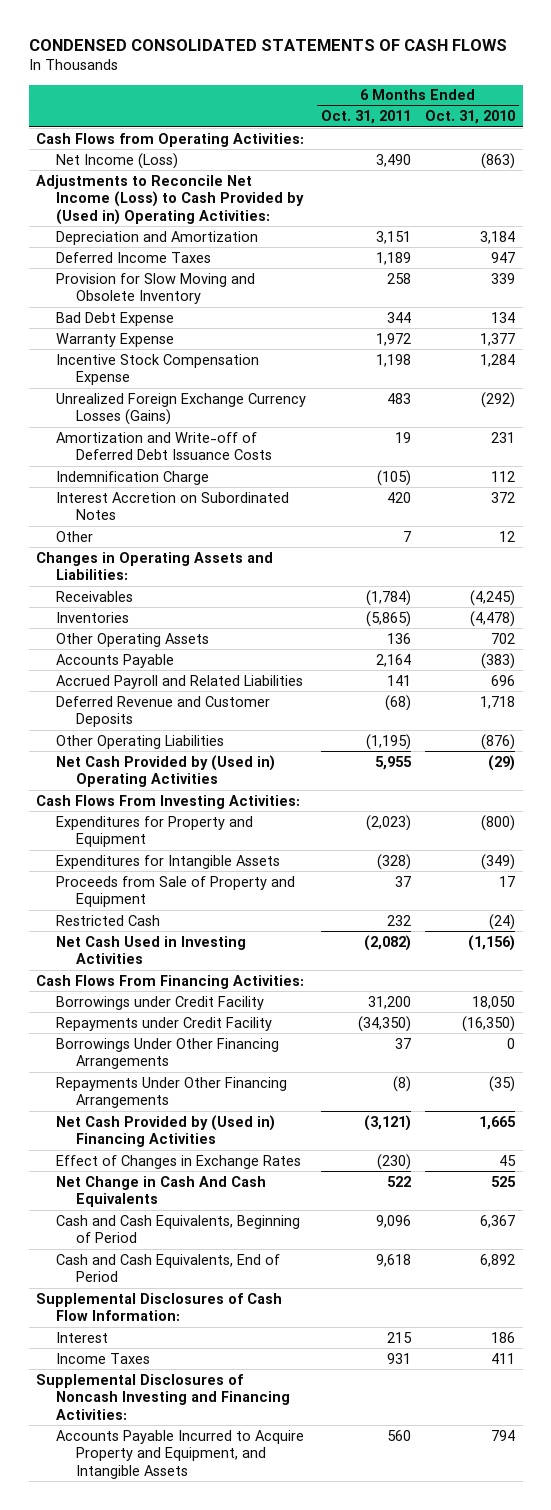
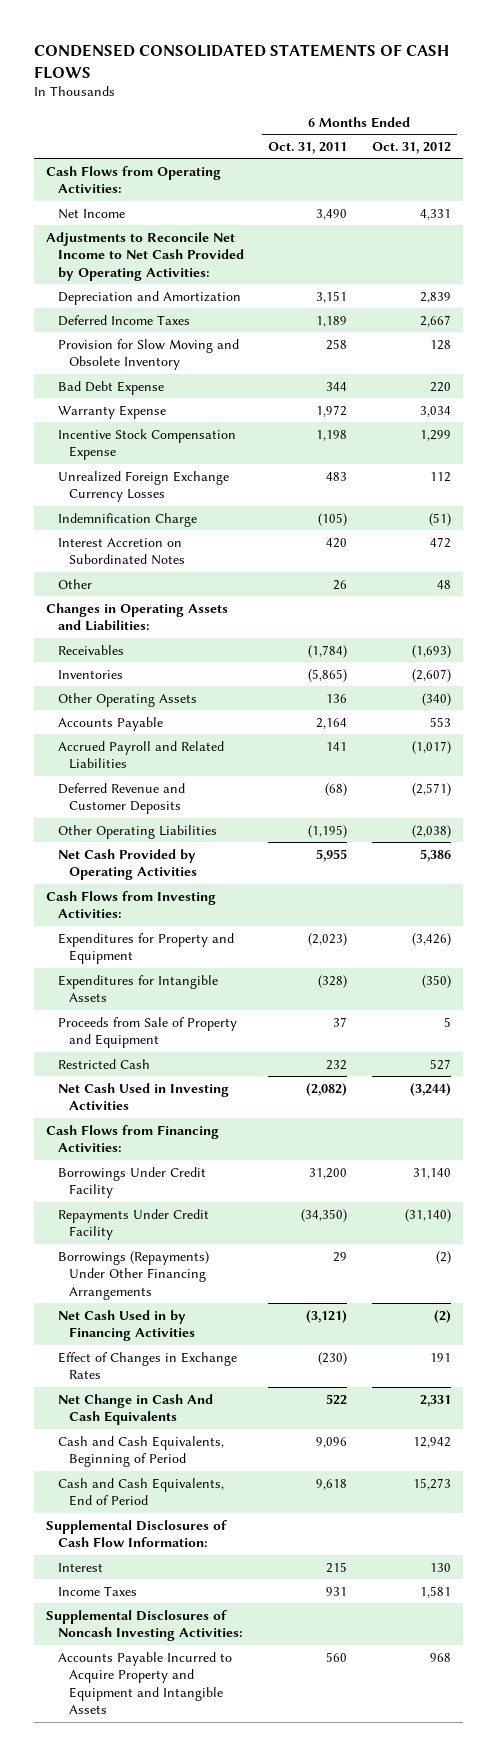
[425,110,516,125] Oct. 31, 2010 -> none
none -> [371,141,451,154] Oct. 31, 2012
[56,152,179,169] Net Income (Loss) -> [57,208,125,219] Net Income
[35,174,305,226] Adjustments to Reconcile Net Income (Loss) to Cash Provided by (Used in) Operating Activities: -> [46,231,244,281] Adjustments to Reconcile Net Income to Net Cash Provided by Operating Activities:
[56,431,273,461] Amortization and Write-off of Deferred Debt Issuance Costs -> none
[56,392,307,426] Unrealized Foreign Exchange Currency Losses (Gains) -> [57,470,229,503] Unrealized Foreign Exchange Currency Losses
[402,530,411,542] 7 -> [333,579,348,590] 26
[56,754,276,788] Net Cash Provided by (Used in) Operating Activities -> [57,848,198,881] Net Cash Provided by Operating Activities
[35,794,300,809] Cash Flows From Investing Activities: -> [46,890,217,919] Cash Flows from Investing Activities:
[56,1037,280,1070] Borrowings Under Other Financing Arrangements -> none
[35,974,304,989] Cash Flows From Financing Activities: -> [46,1124,220,1153] Cash Flows from Financing Activities:
[56,995,265,1010] Borrowings under Credit Facility -> [57,1166,206,1199] Borrowings Under Credit Facility
[56,1016,273,1031] Repayments under Credit Facility -> [57,1208,209,1241] Repayments Under Credit Facility
[56,1076,288,1109] Repayments Under Other Financing Arrangements -> [57,1250,209,1300] Borrowings (Repayments) Under Other Financing Arrangements
[392,1075,411,1092] (8) -> [333,1251,348,1262] 29
[56,1114,276,1148] Net Cash Provided by (Used in) Financing Activities -> [57,1309,196,1342] Net Cash Used in by Financing Activities
[35,1373,291,1421] Supplemental Disclosures of Noncash Investing and Financing Activities: -> [46,1609,243,1642] Supplemental Disclosures of Noncash Investing Activities:
[56,1429,305,1480] Accounts Payable Incurred to Acquire Property and Equipment, and Intangible Assets -> [57,1651,232,1715] Accounts Payable Incurred to Acquire Property and Equipment and Intangible Assets

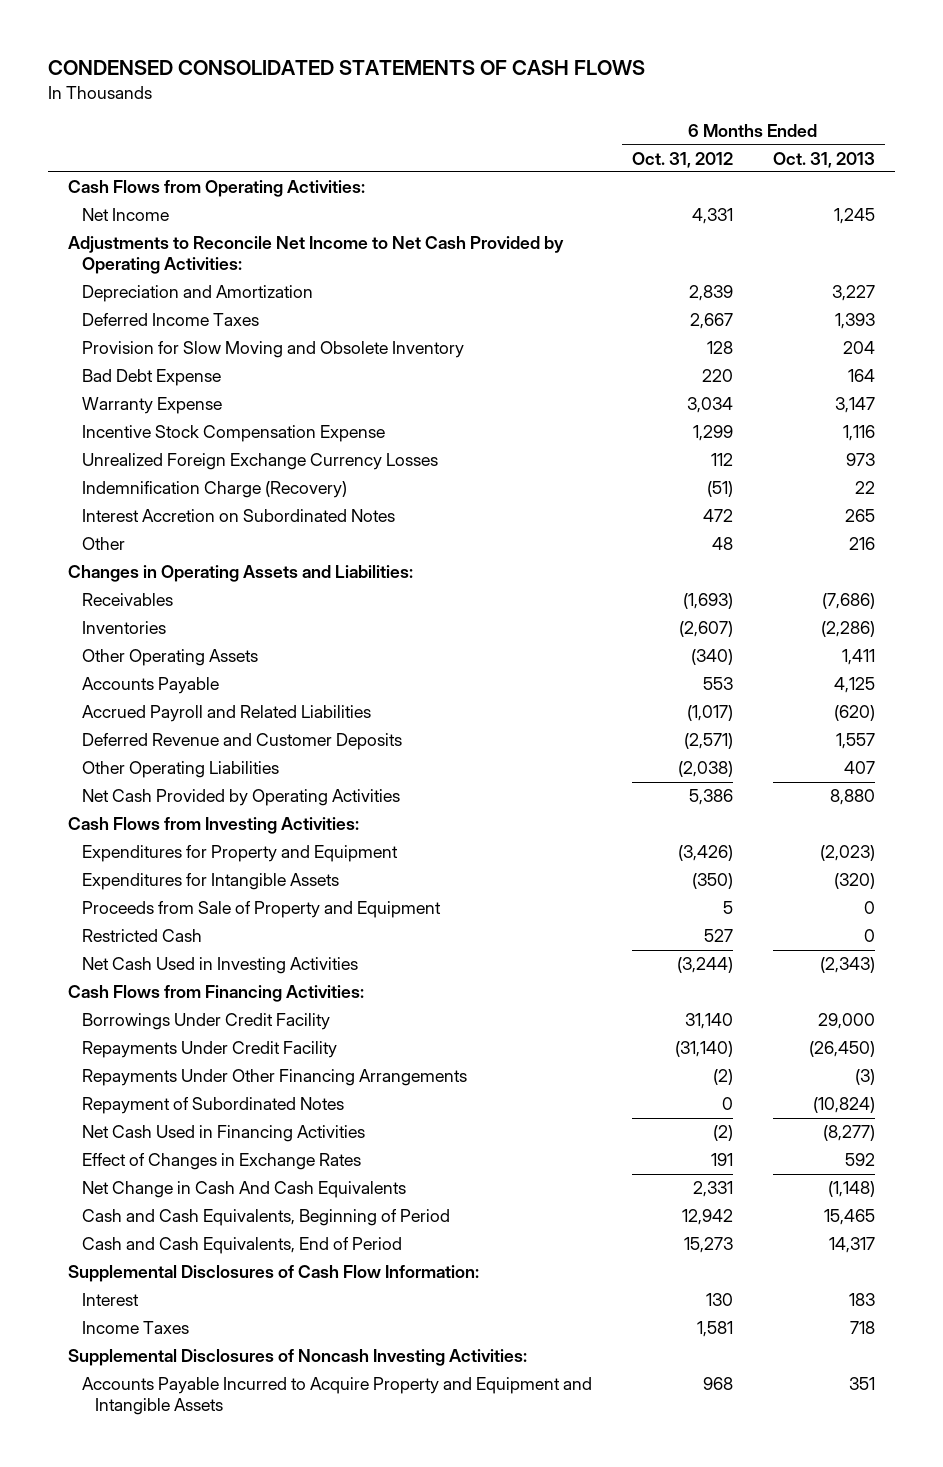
[268,141,348,154] Oct. 31, 2011 -> none
none -> [772,151,875,168] Oct. 31, 2013
[57,512,197,527] Indemnification Charge -> [81,481,347,499] Indemnification Charge (Recovery)
[57,1250,209,1300] Borrowings (Repayments) Under Other Financing Arrangements -> [81,1069,467,1087] Repayments Under Other Financing Arrangements
none -> [81,1097,344,1115] Repayment of Subordinated Notes
[57,1309,196,1342] Net Cash Used in by Financing Activities -> [81,1125,365,1143] Net Cash Used in Financing Activities

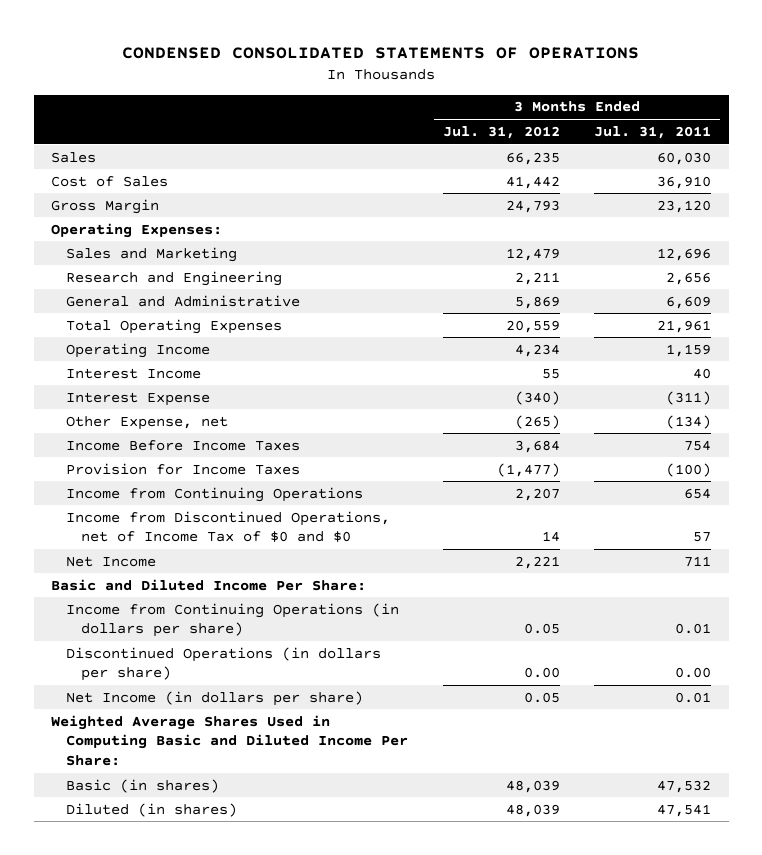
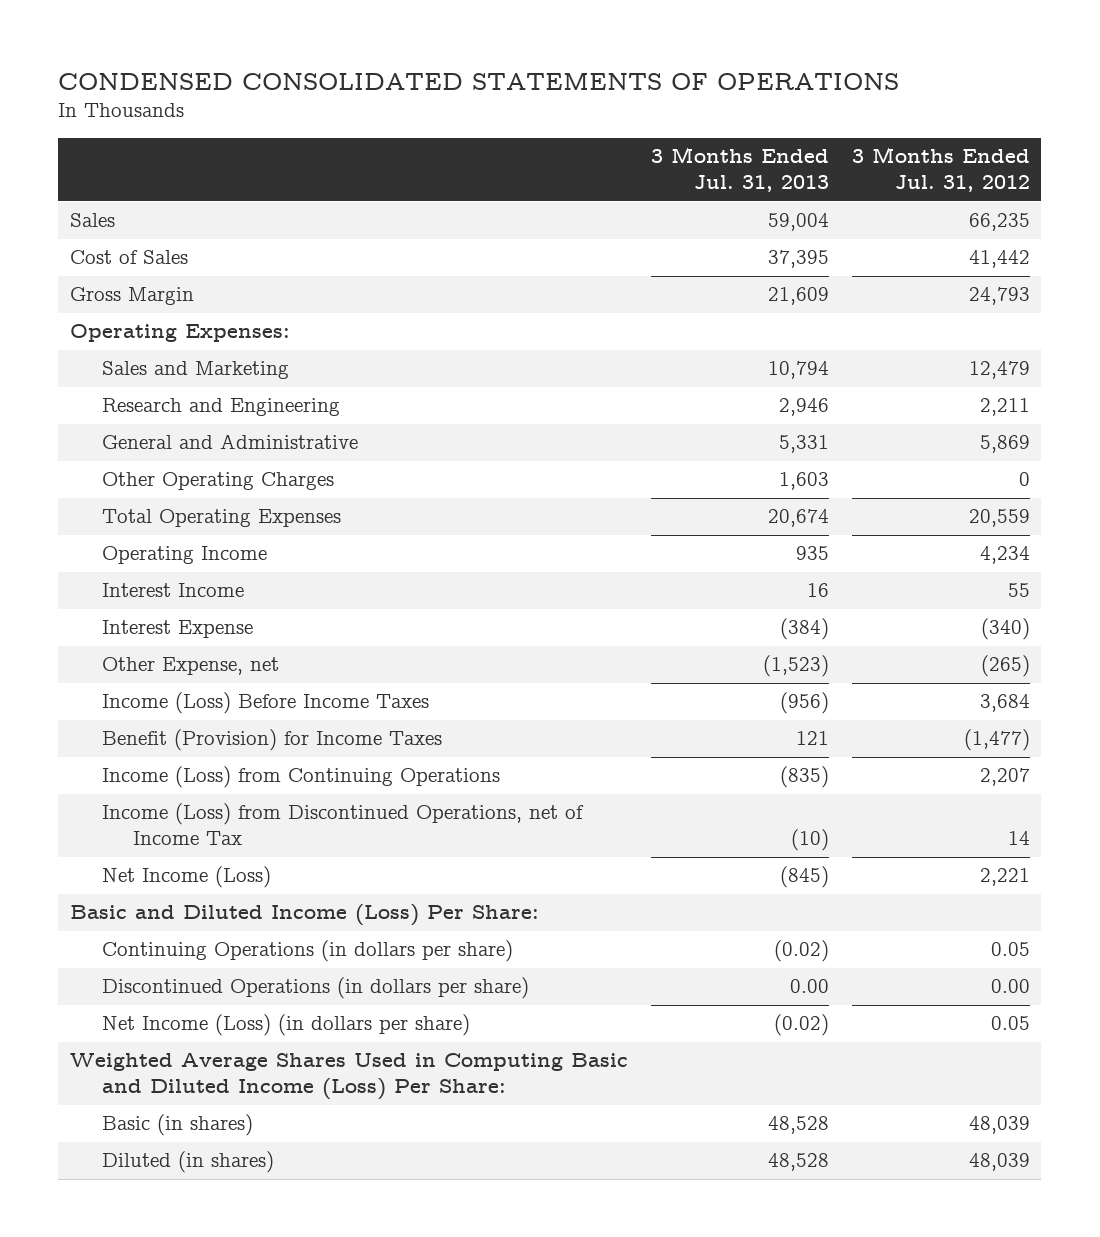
[594,125,712,139] Jul. 31, 2011 -> none
none -> [650,147,829,193] 3 Months Ended Jul. 31, 2013
none -> [101,472,334,491] Other Operating Charges
[66,439,301,451] Income Before Income Taxes -> [101,692,429,715] Income (Loss) Before Income Taxes
[66,462,301,475] Provision for Income Taxes -> [101,729,442,752] Benefit (Provision) for Income Taxes
[66,486,364,502] Income from Continuing Operations -> [101,766,500,789] Income (Loss) from Continuing Operations
[66,510,391,543] Income from Discontinued Operations, net of Income Tax of $0 and $0 -> [101,803,584,846] Income (Loss) from Discontinued Operations, net of Income Tax
[66,555,157,567] Net Income -> [101,866,271,889] Net Income (Loss)
[51,578,367,591] Basic and Diluted Income Per Share: -> [69,904,539,927] Basic and Diluted Income (Loss) Per Share:
[66,602,400,638] Income from Continuing Operations (in dollars per share) -> [101,940,513,963] Continuing Operations (in dollars per share)
[66,690,364,706] Net Income (in dollars per share) -> [101,1014,470,1037] Net Income (Loss) (in dollars per share)
[51,714,409,767] Weighted Average Shares Used in Computing Basic and Diluted Income Per Share: -> [69,1053,628,1101] Weighted Average Shares Used in Computing Basic and Diluted Income (Loss) Per Share:

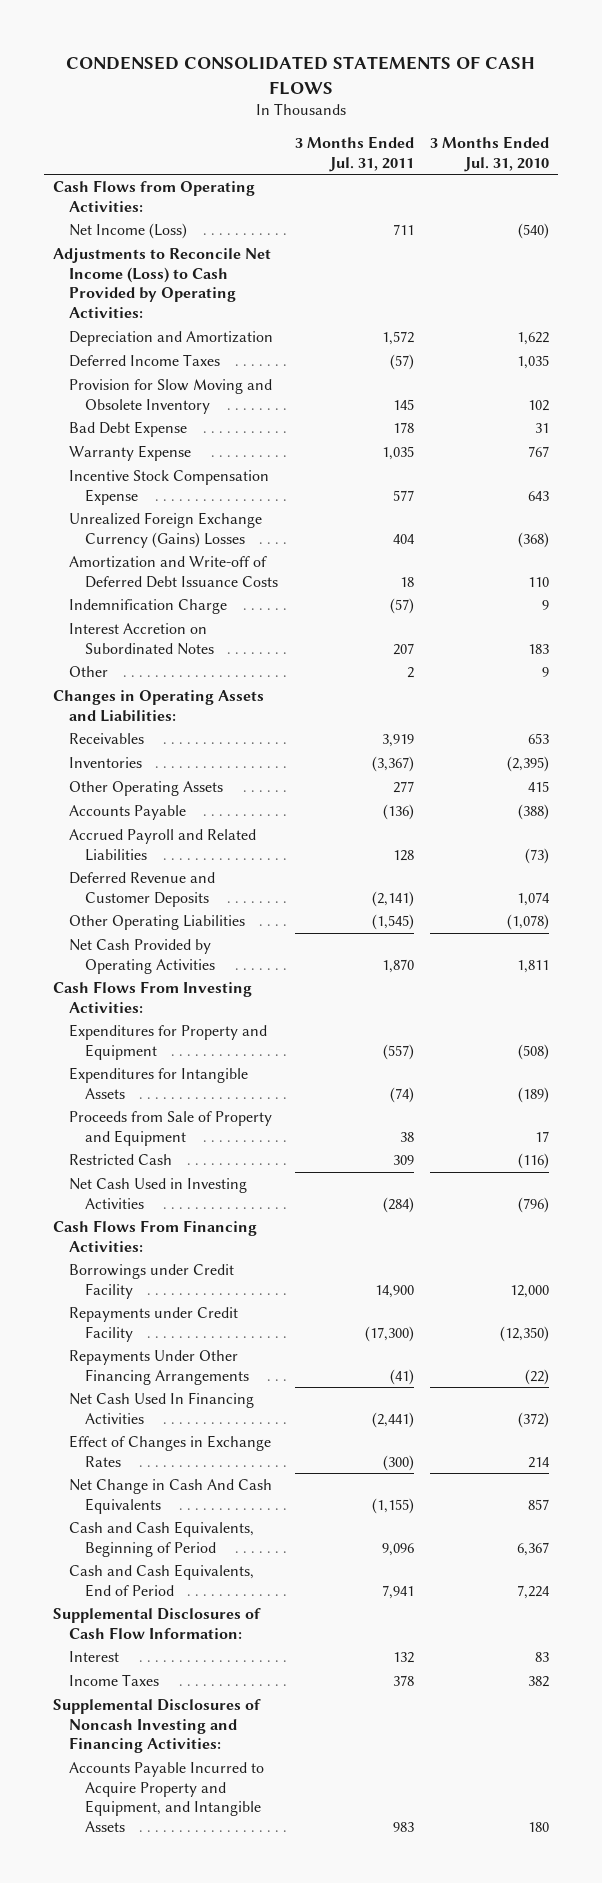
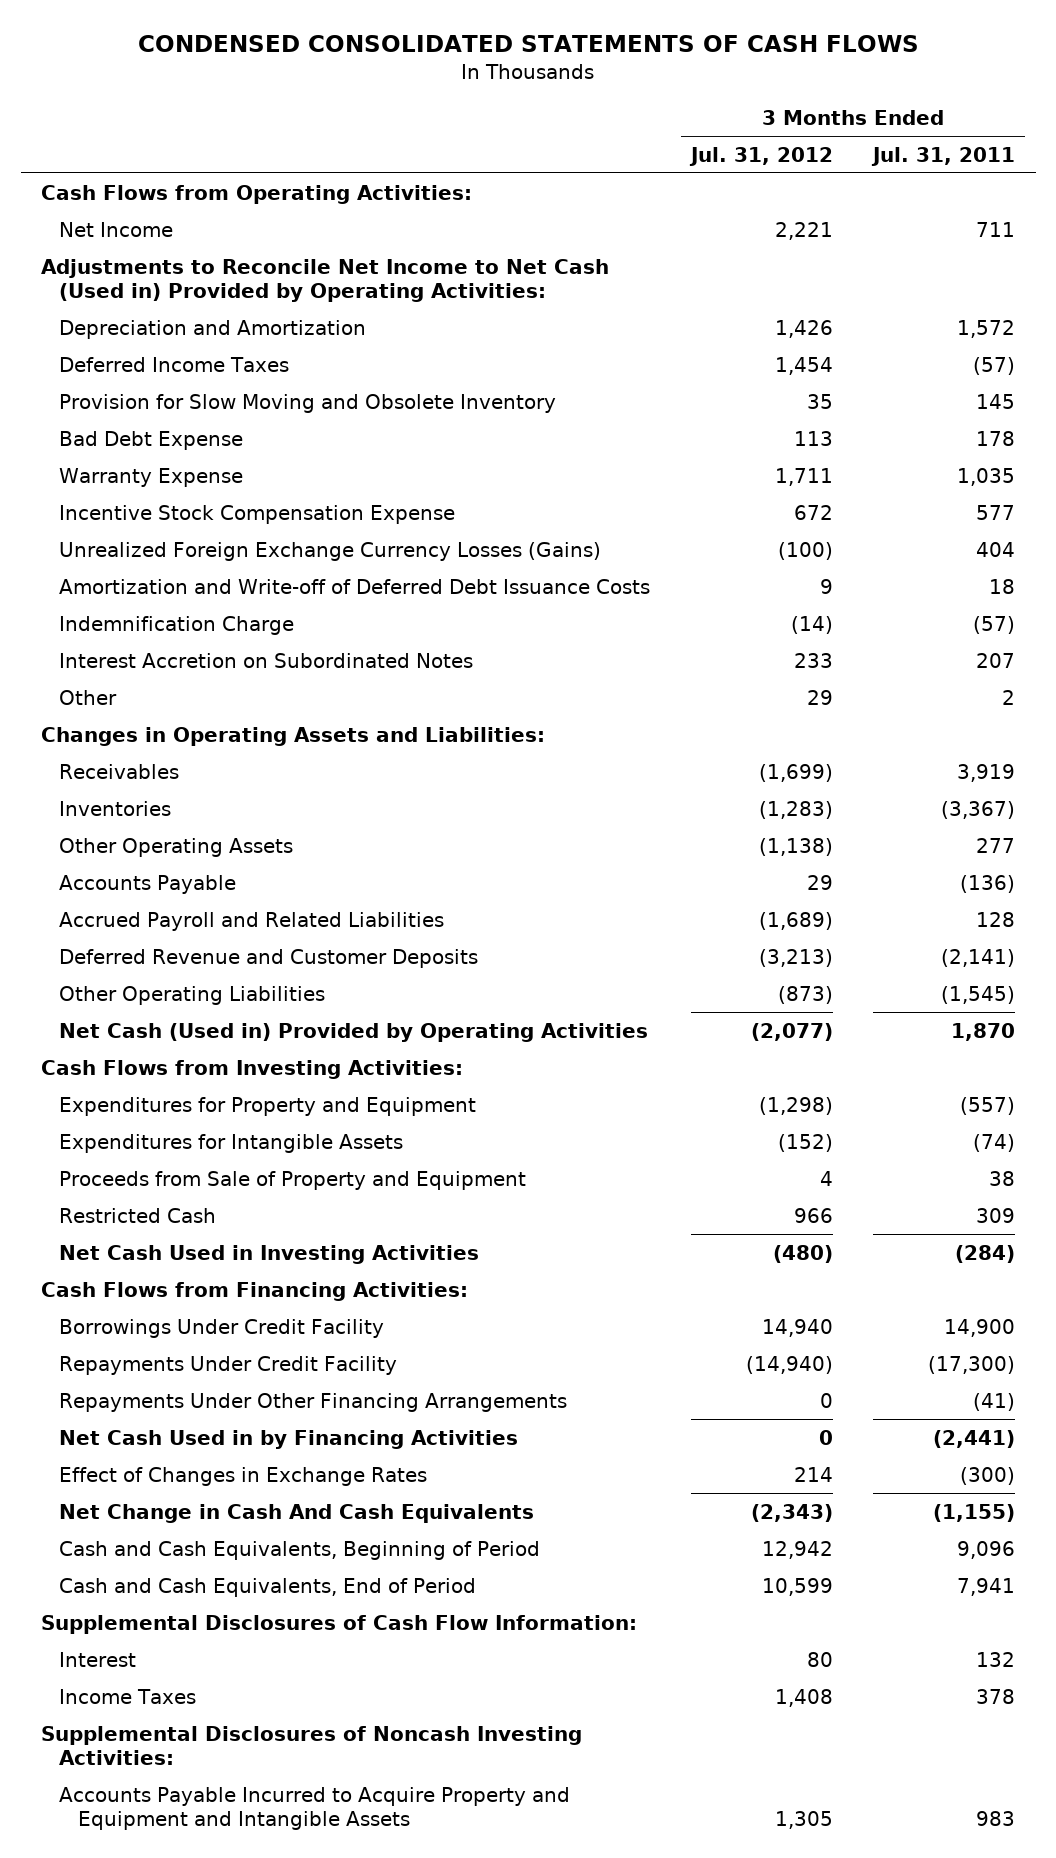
[430,135,550,172] 3 Months Ended Jul. 31, 2010 -> none
none -> [688,146,833,166] Jul. 31, 2012
[68,223,187,240] Net Income (Loss) -> [59,221,174,237] Net Income
[52,248,271,318] Adjustments to Reconcile Net Income (Loss) to Cash Provided by Operating Activities: -> [41,258,610,302] Adjustments to Reconcile Net Income to Net Cash (Used in) Provided by Operating Activities:
[68,512,262,548] Unrealized Foreign Exchange Currency (Gains) Losses -> [59,541,602,561] Unrealized Foreign Exchange Currency Losses (Gains)
[68,939,216,974] Net Cash Provided by Operating Activities -> [59,1022,649,1042] Net Cash (Used in) Provided by Operating Activities
[52,981,252,1013] Cash Flows From Investing Activities: -> [41,1059,464,1079] Cash Flows from Investing Activities:
[52,1220,257,1252] Cash Flows From Financing Activities: -> [41,1281,469,1301] Cash Flows from Financing Activities:
[68,1264,234,1299] Borrowings under Credit Facility -> [59,1318,385,1338] Borrowings Under Credit Facility
[68,1307,238,1342] Repayments under Credit Facility -> [59,1355,398,1375] Repayments Under Credit Facility
[68,1392,254,1424] Net Cash Used In Financing Activities -> [59,1429,519,1449] Net Cash Used in by Financing Activities
[52,1699,261,1754] Supplemental Disclosures of Noncash Investing and Financing Activities: -> [41,1725,583,1765] Supplemental Disclosures of Noncash Investing Activities:
[68,1762,264,1832] Accounts Payable Incurred to Acquire Property and Equipment, and Intangible Assets -> [59,1786,571,1830] Accounts Payable Incurred to Acquire Property and Equipment and Intangible Assets

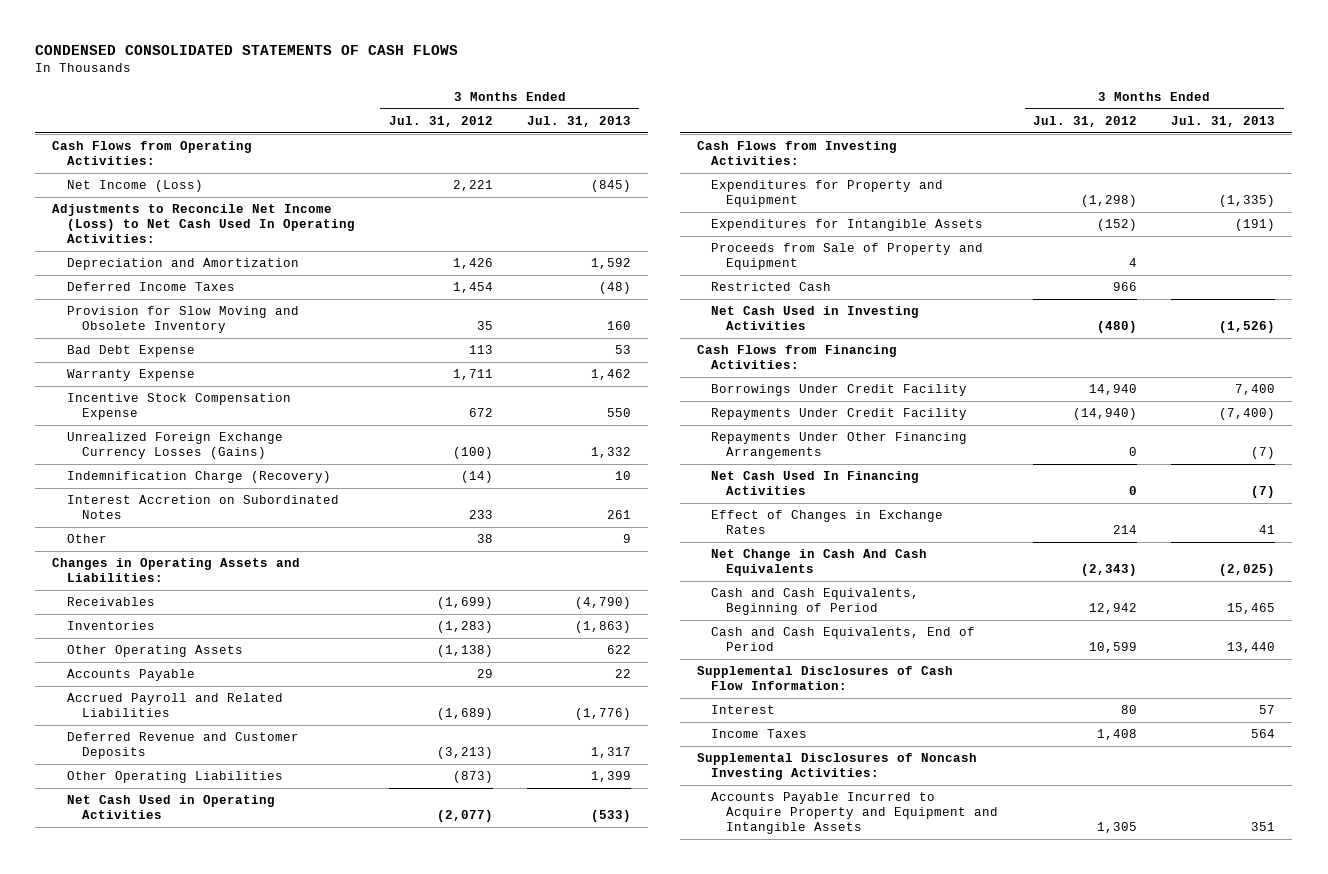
[871,146,1016,166] Jul. 31, 2011 -> none
none -> [526,115,631,127] Jul. 31, 2013
[59,221,174,237] Net Income -> [66,180,203,193] Net Income (Loss)
[41,258,610,302] Adjustments to Reconcile Net Income to Net Cash (Used in) Provided by Operating Activities: -> [52,204,355,243] Adjustments to Reconcile Net Income (Loss) to Net Cash Used In Operating Activities:
[59,578,651,594] Amortization and Write-off of Deferred Debt Issuance Costs -> none
[59,615,295,635] Indemnification Charge -> [66,471,331,484] Indemnification Charge (Recovery)
[806,689,833,705] 29 -> [476,534,493,544] 38
[59,1022,649,1042] Net Cash (Used in) Provided by Operating Activities -> [66,795,275,820] Net Cash Used in Operating Activities
[59,1429,519,1449] Net Cash Used in by Financing Activities -> [711,471,920,496] Net Cash Used In Financing Activities

